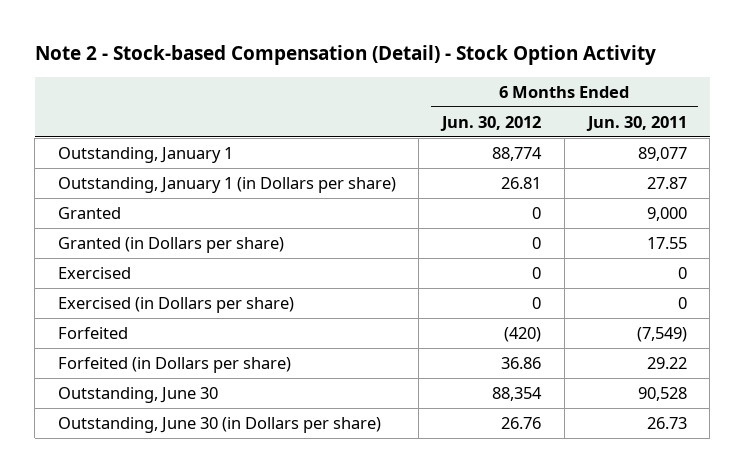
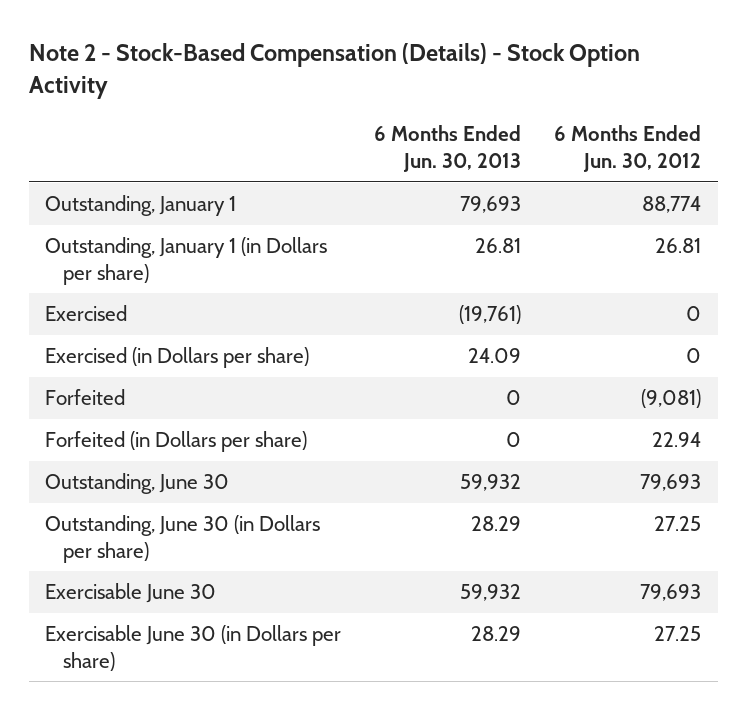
[34,45,656,66] Note 2 - Stock-based Compensation (Detail) - Stock Option Activity -> [28,42,640,99] Note 2 - Stock-Based Compensation (Details) - Stock Option Activity
[585,115,687,131] Jun. 30, 2011 -> none
none -> [374,125,522,172] 6 Months Ended Jun. 30, 2013
[57,206,121,219] Granted -> none
[57,236,284,253] Granted (in Dollars per share) -> none
[504,326,542,342] (420) -> [641,389,702,409] (9,081)
[501,356,542,369] 36.86 -> [652,432,702,448] 22.94
[492,386,543,401] 88,354 -> [640,474,702,492] 79,693
[501,416,542,429] 26.76 -> [654,516,702,532] 27.25
none -> [45,583,217,604] Exercisable June 30
none -> [45,625,342,671] Exercisable June 30 (in Dollars per share)

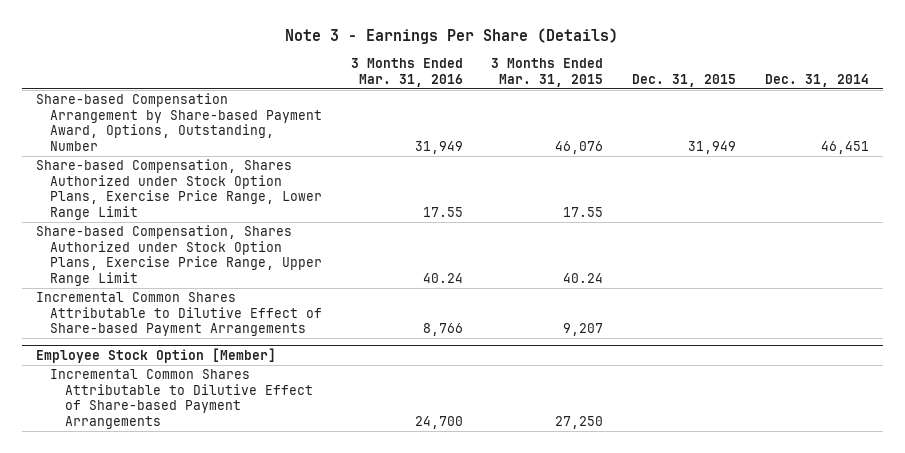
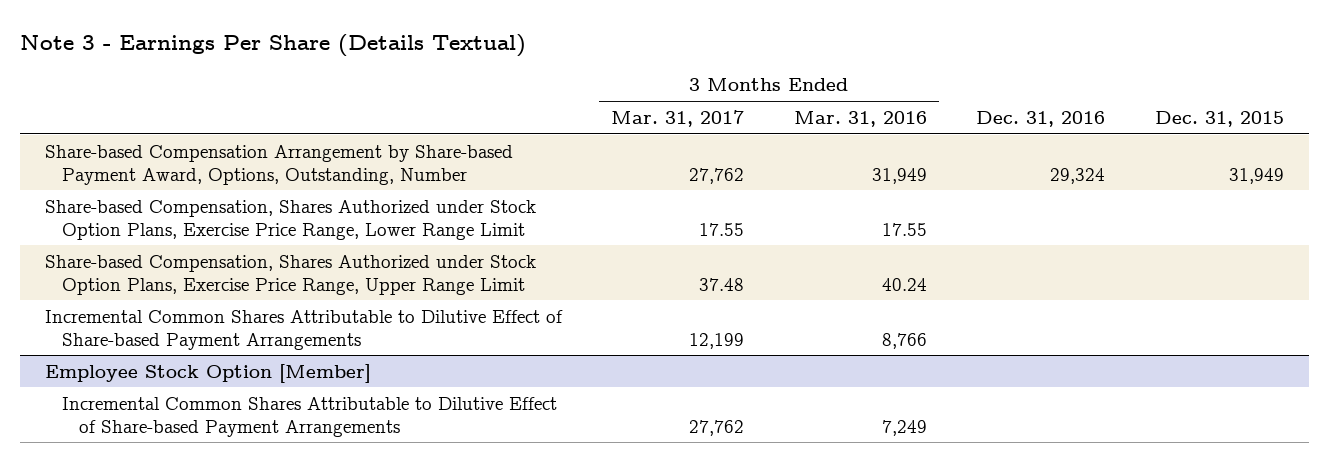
[285,28,619,45] Note 3 - Earnings Per Share (Details) -> [20,33,527,57] Note 3 - Earnings Per Share (Details Textual)
[491,58,604,87] 3 Months Ended Mar. 31, 2015 -> none
[764,73,869,87] Dec. 31, 2014 -> none
none -> [611,109,745,127] Mar. 31, 2017
none -> [976,110,1106,127] Dec. 31, 2016
[414,415,463,429] 24,700 -> [881,419,927,436] 7,249

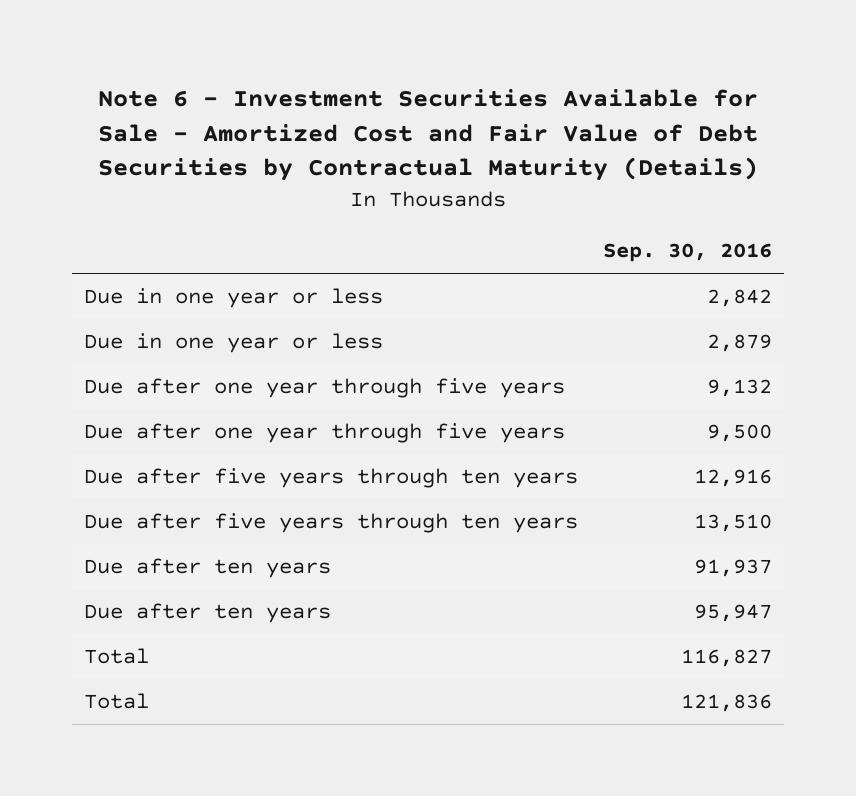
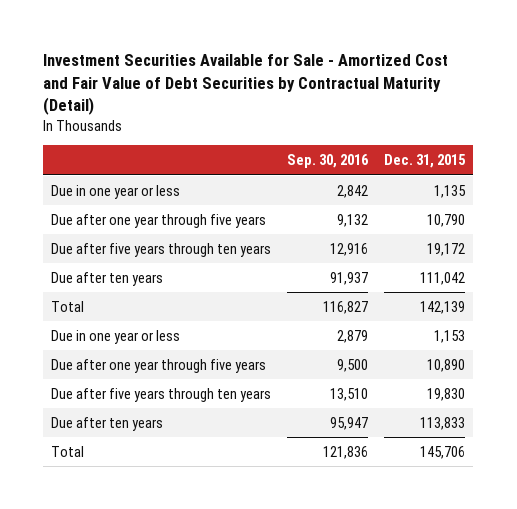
[98,89,759,182] Note 6 - Investment Securities Available for Sale - Amortized Cost and Fair Value of Debt Securities by Contractual Maturity (Details) -> [43,53,449,116] Investment Securities Available for Sale - Amortized Cost and Fair Value of Debt Securities by Contractual Maturity (Detail)
none -> [384,154,467,169] Dec. 31, 2015
[84,333,384,354] Due in one year or less -> [51,329,181,344] Due in one year or less
[84,423,566,444] Due after one year through five years -> [51,358,267,373] Due after one year through five years
[84,513,579,534] Due after five years through ten years -> [51,387,272,402] Due after five years through ten years
[84,603,332,624] Due after ten years -> [51,416,164,431] Due after ten years

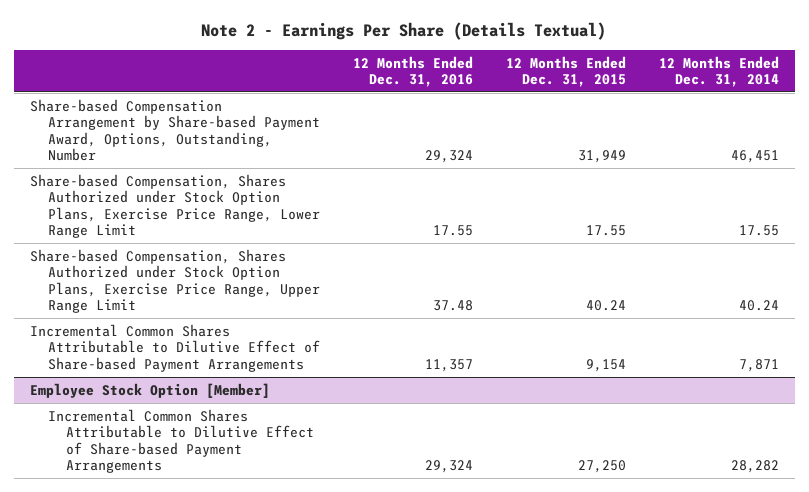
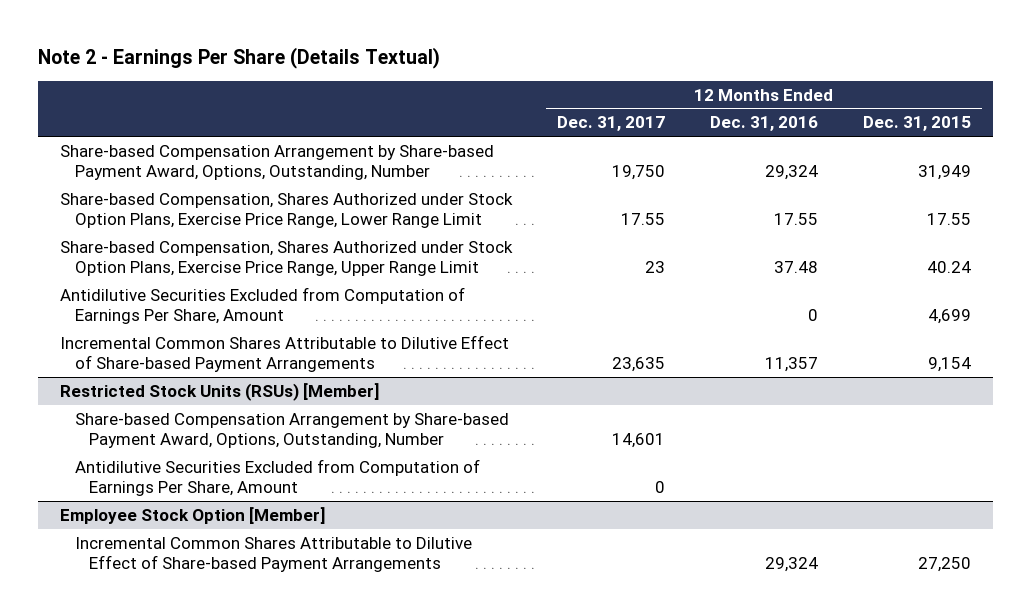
[658,55,779,88] 12 Months Ended Dec. 31, 2014 -> none
none -> [557,116,666,132] Dec. 31, 2017
none -> [60,286,466,325] Antidilutive Securities Excluded from Computation of Earnings Per Share, Amount
none -> [60,382,380,401] Restricted Stock Units (RSUs) [Member]
none -> [74,412,509,449] Share-based Compensation Arrangement by Share-based Payment Award, Options, Outstanding, Number
none -> [74,458,480,497] Antidilutive Securities Excluded from Computation of Earnings Per Share, Amount

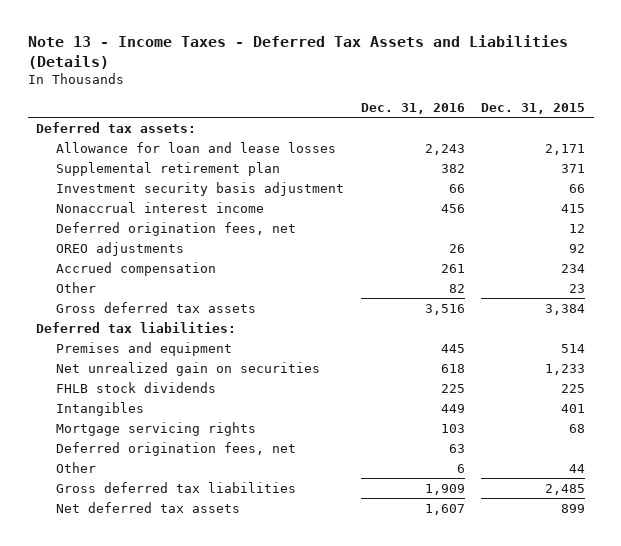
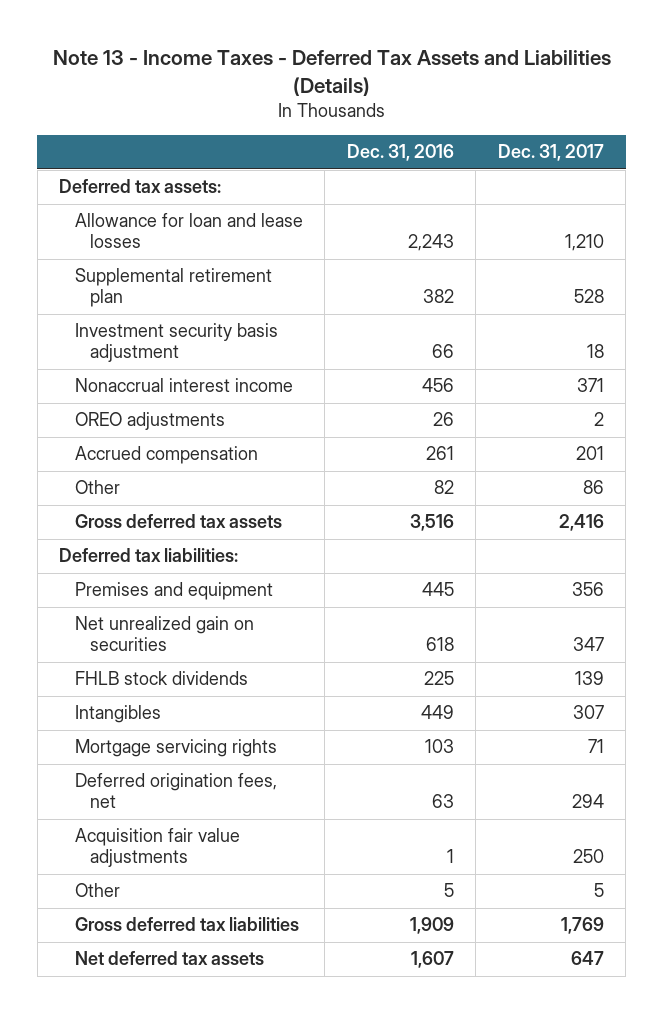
[481,102,586,114] Dec. 31, 2015 -> none
none -> [497,144,604,162] Dec. 31, 2017
[56,221,297,236] Deferred origination fees, net -> none
none -> [74,828,240,868] Acquisition fair value adjustments
[456,463,465,473] 6 -> [443,883,454,898] 5

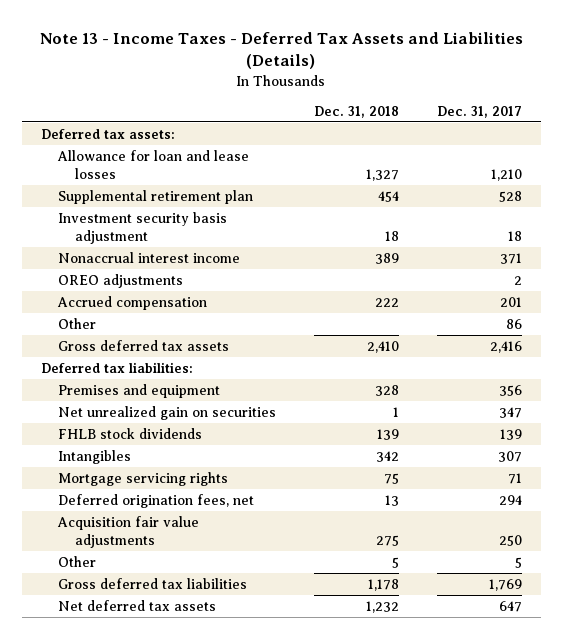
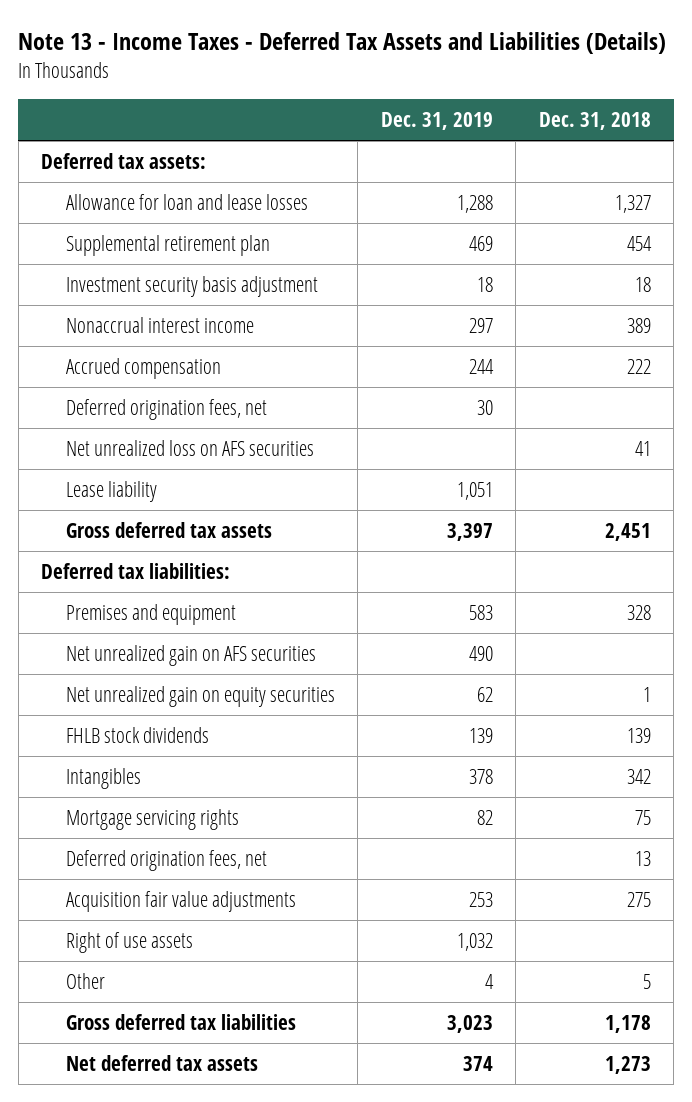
[436,105,522,118] Dec. 31, 2017 -> none
none -> [380,111,493,130] Dec. 31, 2019
[57,273,183,288] OREO adjustments -> none
[57,317,96,329] Other -> none
none -> [65,398,267,420] Deferred origination fees, net
none -> [65,439,314,456] Net unrealized loss on AFS securities
none -> [65,480,157,502] Lease liability
[366,340,399,353] 2,410 -> [604,522,651,541] 2,451
none -> [65,644,316,666] Net unrealized gain on AFS securities
[57,405,276,420] Net unrealized gain on securities -> [65,685,335,707] Net unrealized gain on equity securities
none -> [65,931,193,953] Right of use assets
[365,600,399,613] 1,232 -> [604,1055,651,1074] 1,273

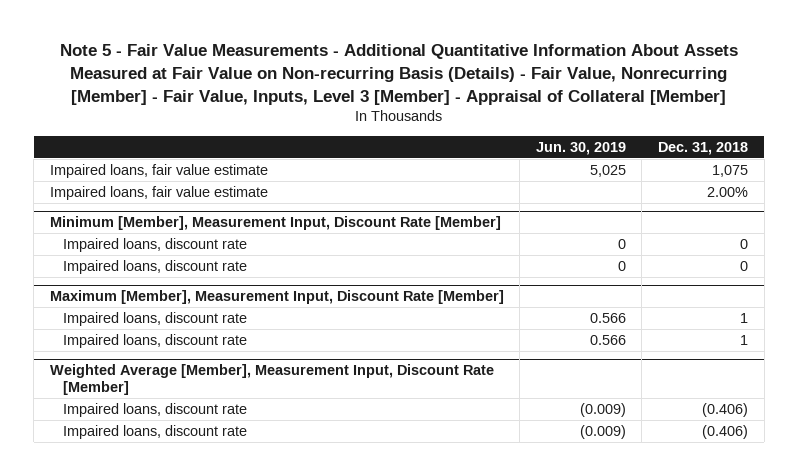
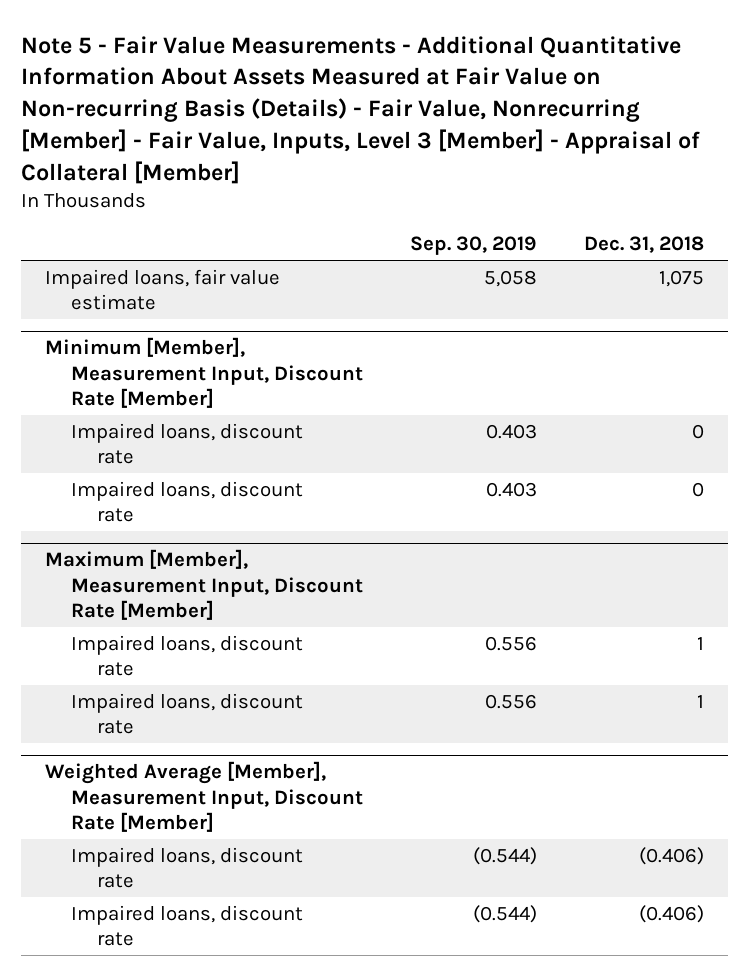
[535,141,626,155] Jun. 30, 2019 -> none
none -> [410,236,538,256] Sep. 30, 2019
[49,185,268,200] Impaired loans, fair value estimate -> none

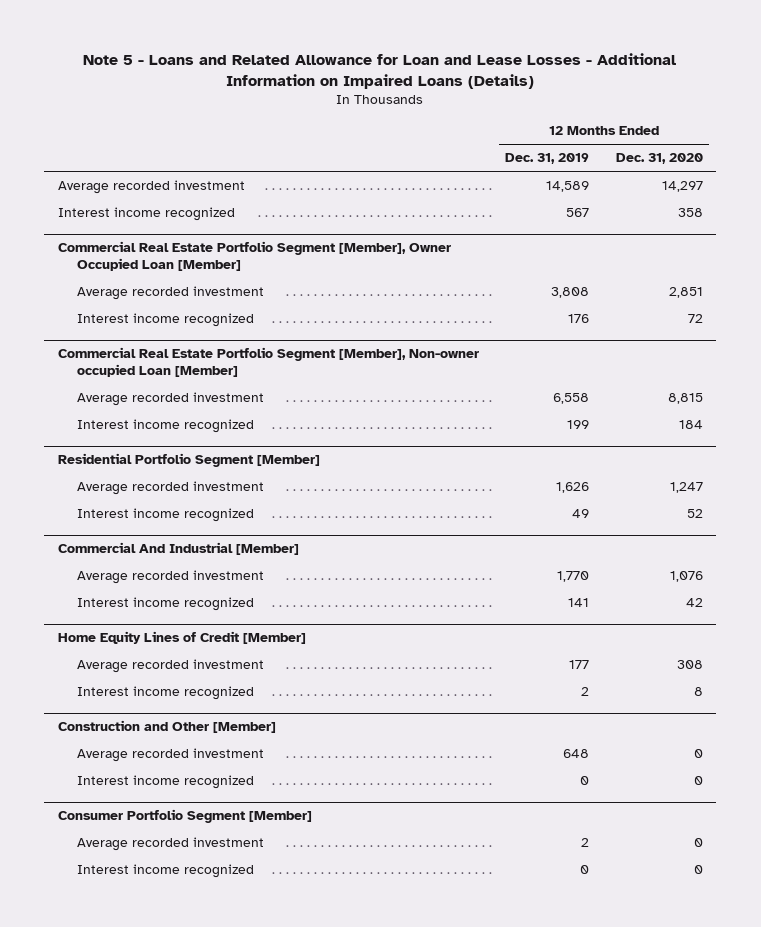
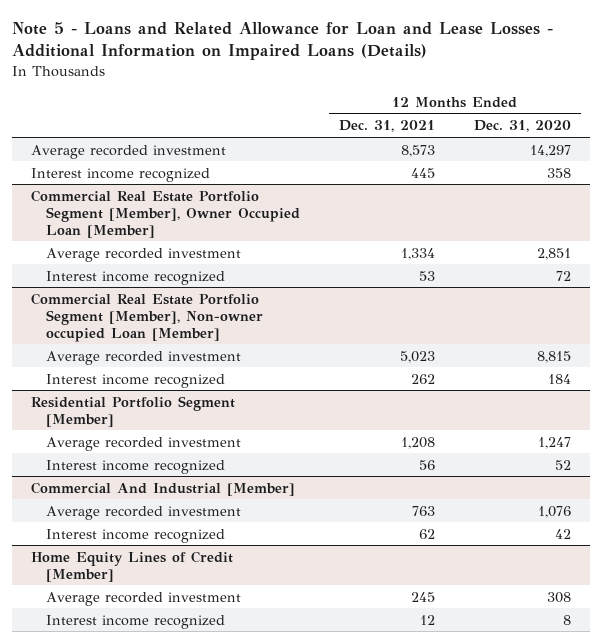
[505,153,590,165] Dec. 31, 2019 -> none
none -> [338,120,435,133] Dec. 31, 2021
[57,720,276,734] Construction and Other [Member] -> none
[77,748,265,763] Average recorded investment -> none
[77,775,255,790] Interest income recognized -> none
[57,809,312,824] Consumer Portfolio Segment [Member] -> none
[77,837,265,852] Average recorded investment -> none
[77,864,255,879] Interest income recognized -> none

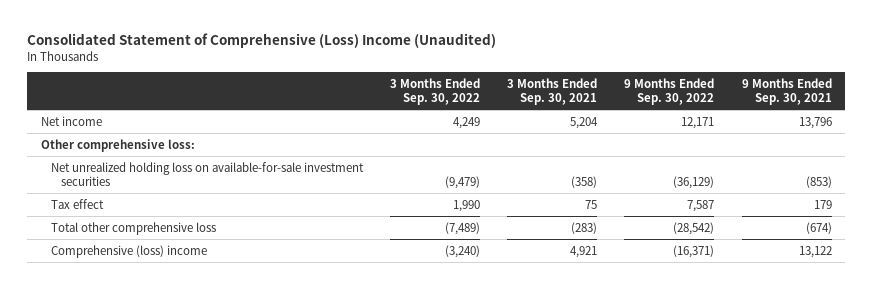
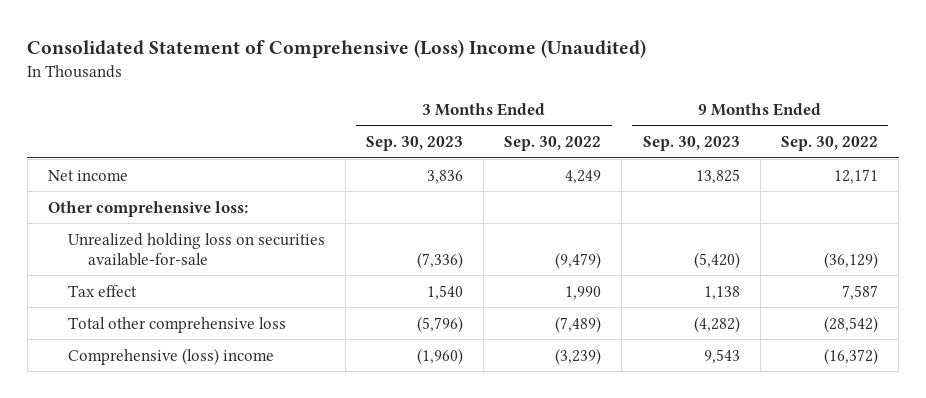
[507,77,598,105] 3 Months Ended Sep. 30, 2021 -> none
[741,77,832,105] 9 Months Ended Sep. 30, 2021 -> none
none -> [366,136,464,152] Sep. 30, 2023
none -> [642,136,740,152] Sep. 30, 2023
[50,161,364,186] Net unrealized holding loss on available-for-sale investment securities -> [67,232,325,266] Unrealized holding loss on securities available-for-sale
[445,244,481,258] (3,240) -> [555,347,602,365] (3,239)
[673,244,715,258] (16,371) -> [823,347,878,365] (16,372)

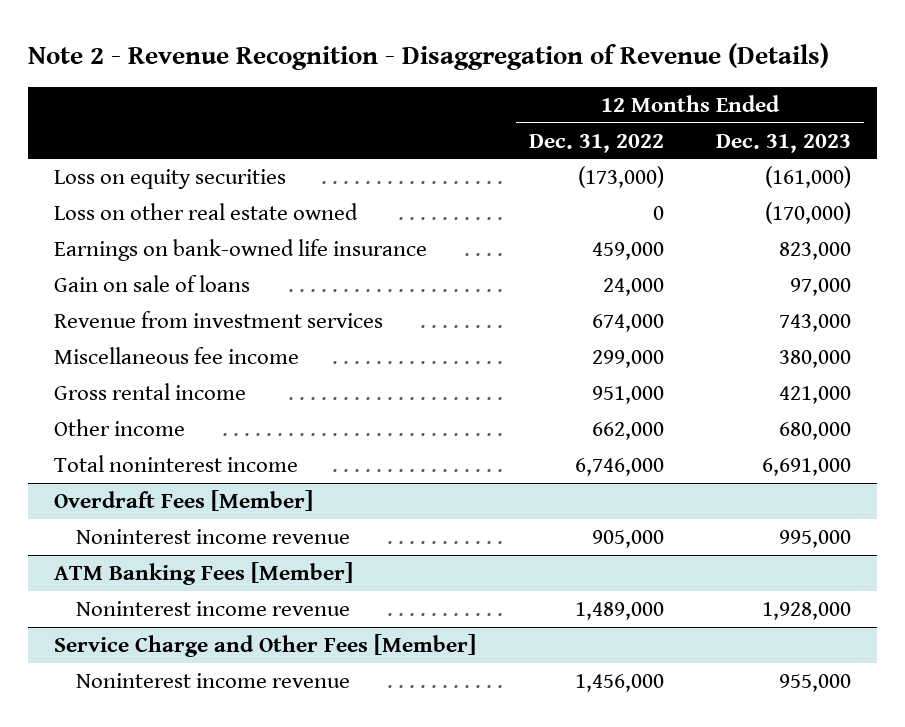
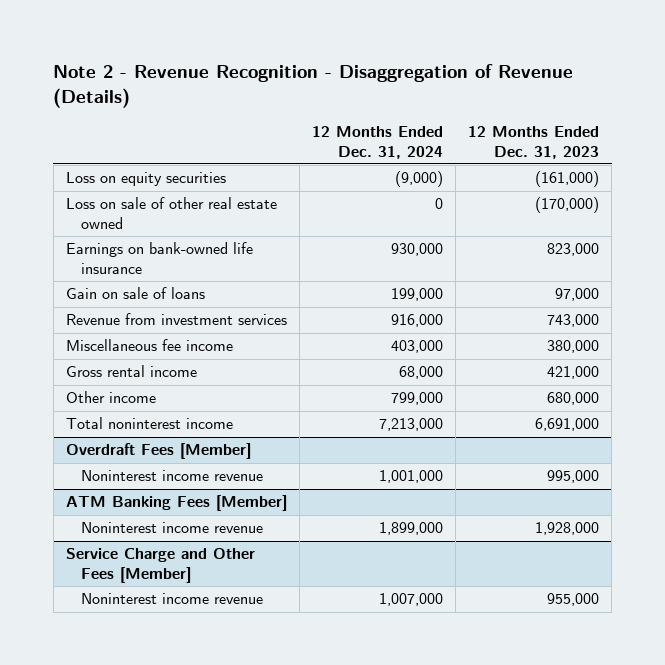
[528,133,664,153] Dec. 31, 2022 -> none
none -> [311,126,443,159] 12 Months Ended Dec. 31, 2024
[54,203,359,221] Loss on other real estate owned -> [65,197,277,229] Loss on sale of other real estate owned

